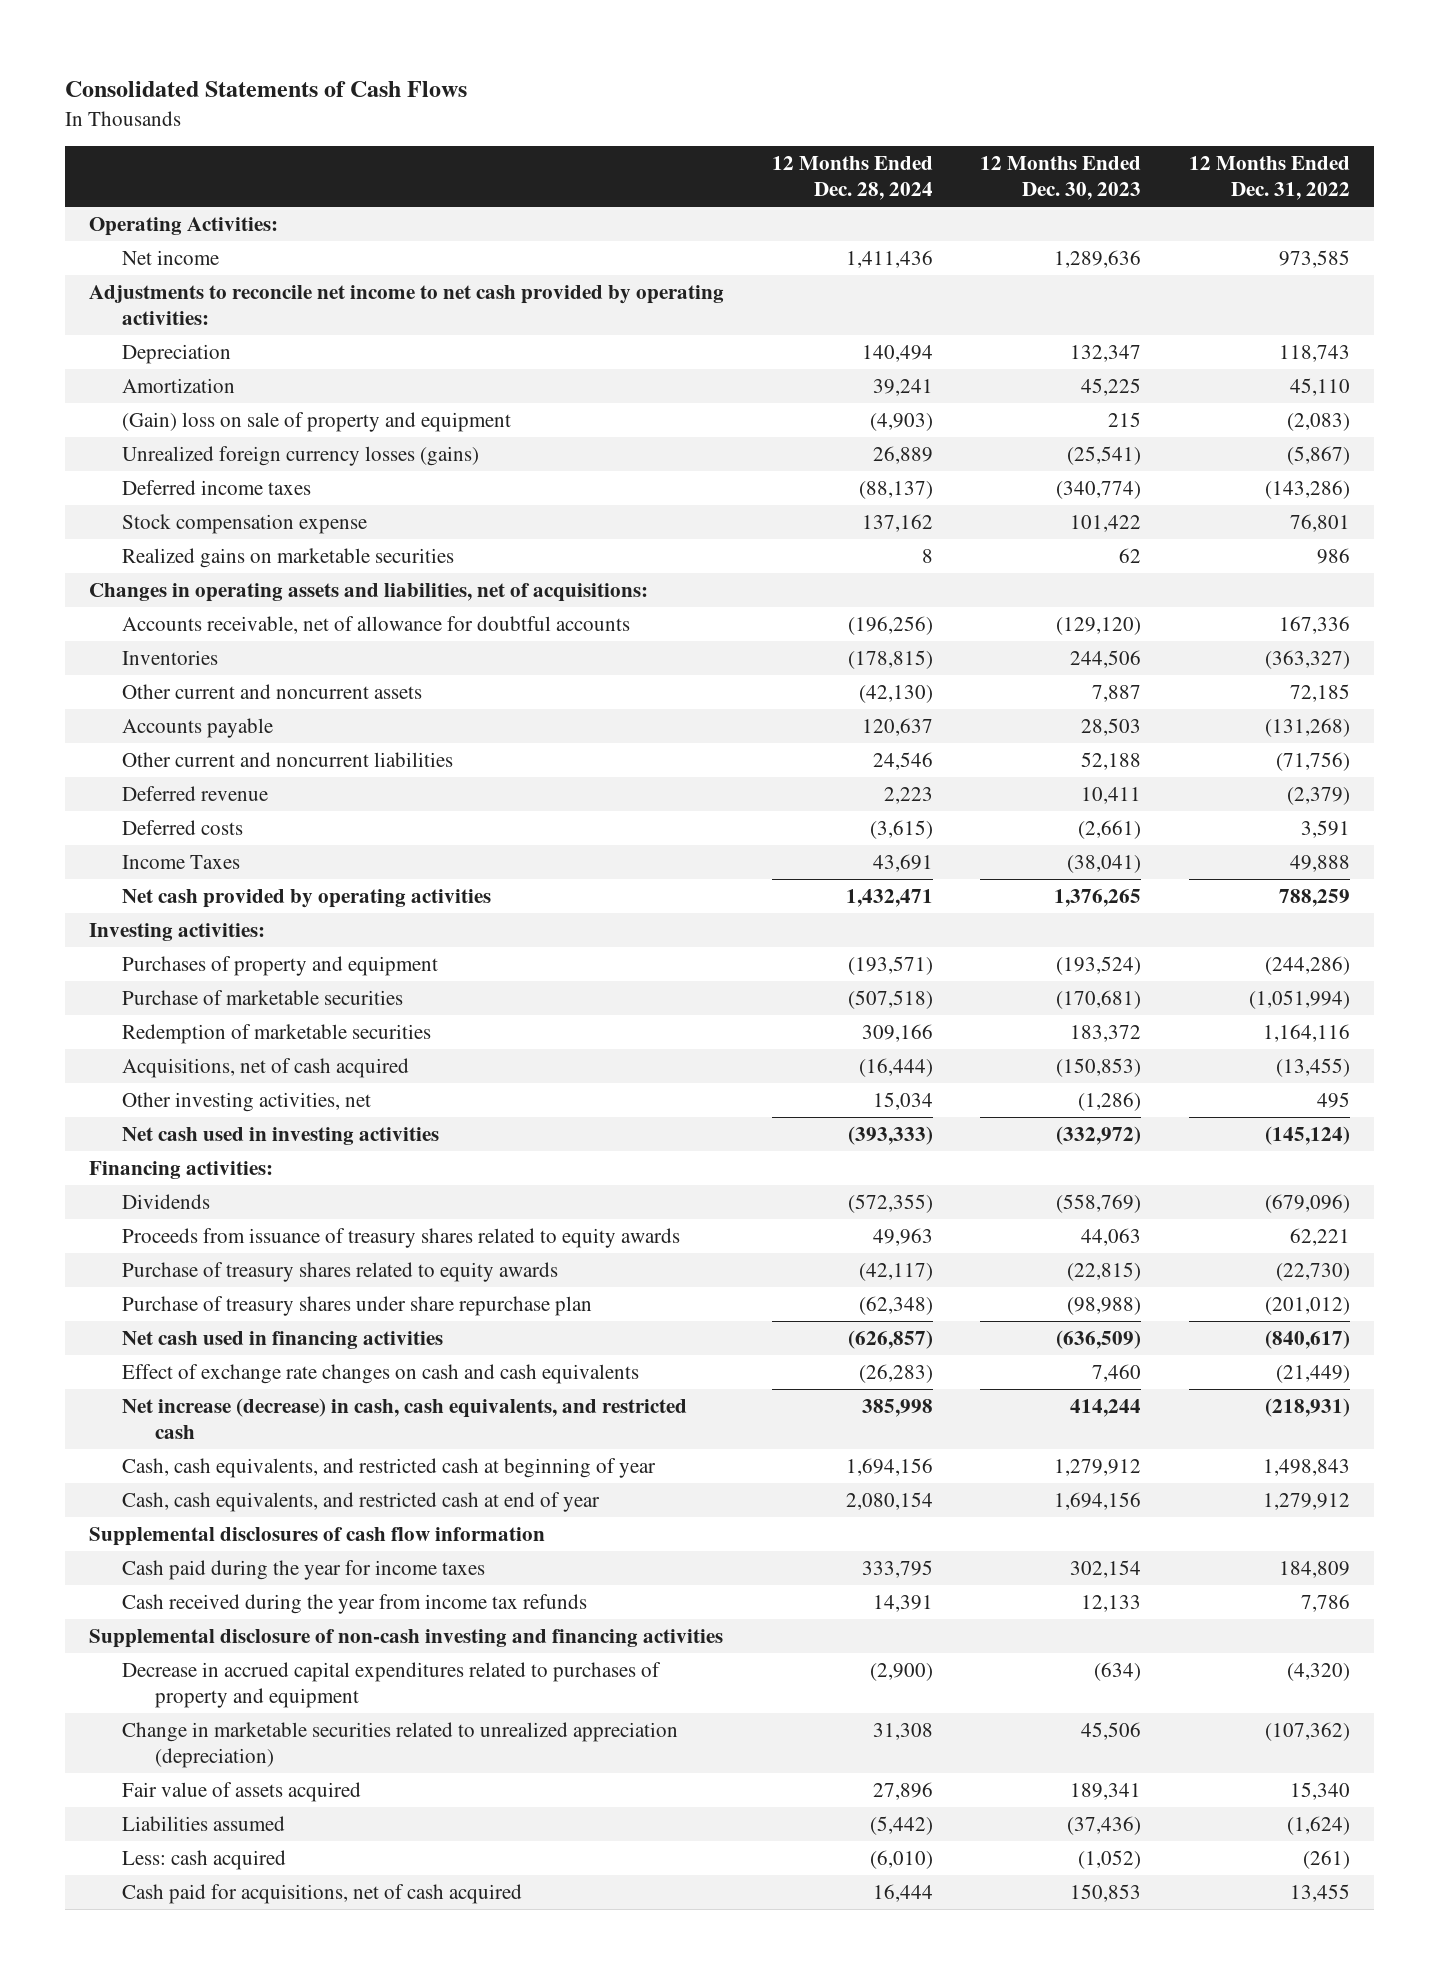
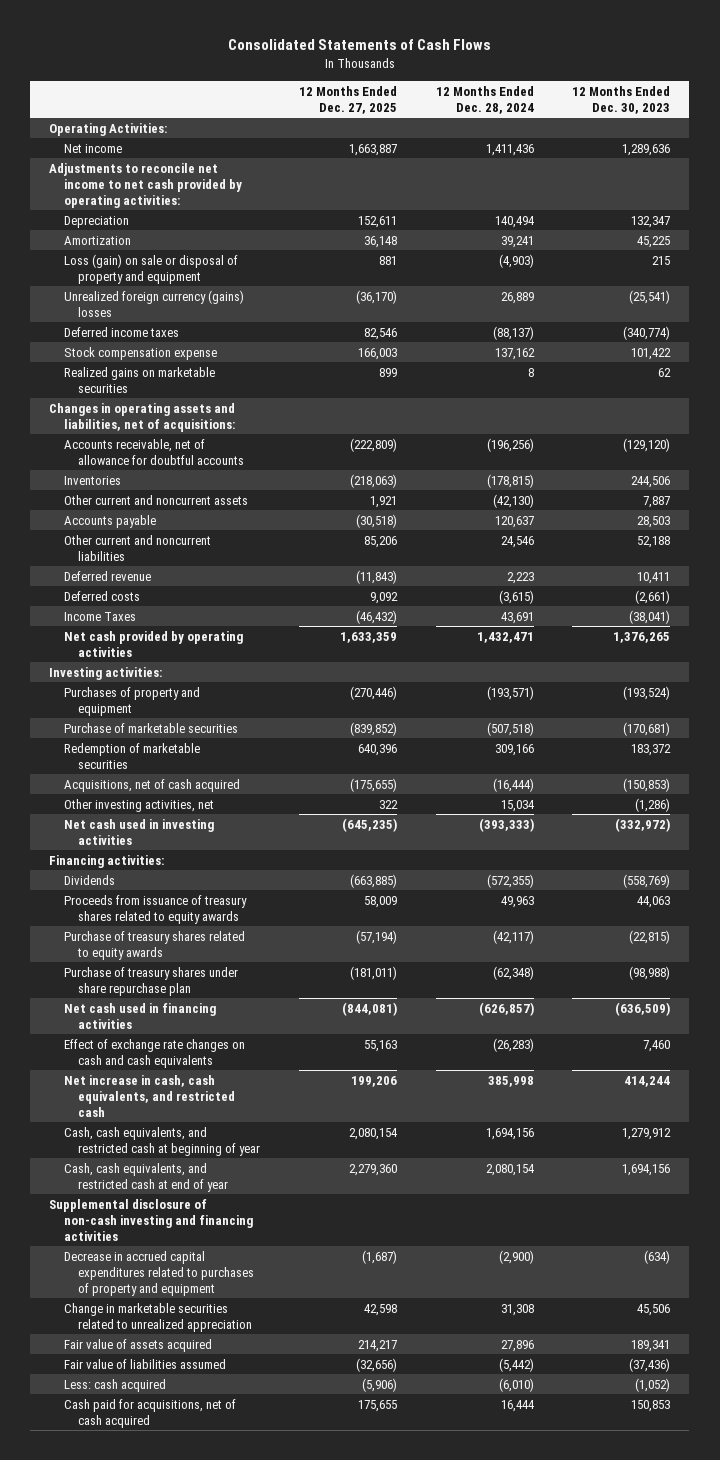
[1189,156,1351,201] 12 Months Ended Dec. 31, 2022 -> none
none -> [299,85,398,114] 12 Months Ended Dec. 27, 2025
[121,411,511,432] (Gain) loss on sale of property and equipment -> [63,253,238,284] Loss (gain) on sale or disposal of property and equipment
[121,445,479,466] Unrealized foreign currency losses (gains) -> [63,289,244,317] Unrealized foreign currency (gains) losses
[121,1397,687,1439] Net increase (decrease) in cash, cash equivalents, and restricted cash -> [63,1074,236,1117] Net increase in cash, cash equivalents, and restricted cash
[88,1526,545,1546] Supplemental disclosures of cash flow information -> none
[121,1559,485,1580] Cash paid during the year for income taxes -> none
[121,1593,587,1614] Cash received during the year from income tax refunds -> none
[121,1721,678,1768] Change in marketable securities related to unrealized appreciation (depreciation) -> [63,1302,253,1332] Change in marketable securities related to unrealized appreciation
[121,1815,285,1831] Liabilities assumed -> [63,1358,226,1369] Fair value of liabilities assumed

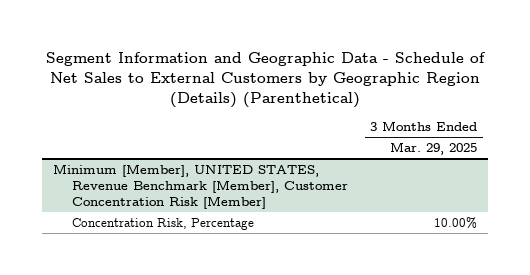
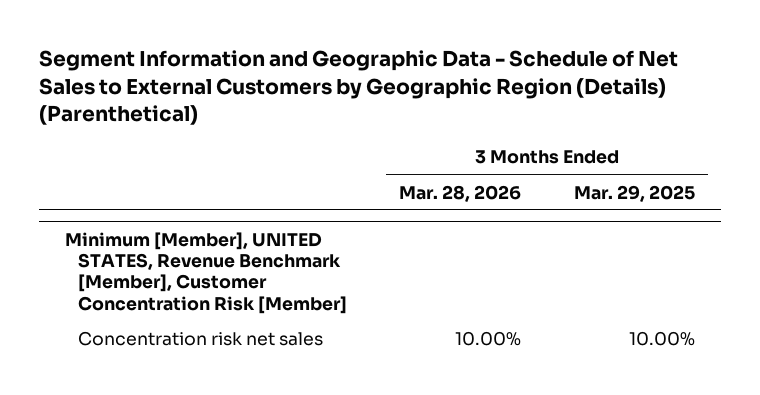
none -> [399,184,522,202] Mar. 28, 2026
[72,218,255,231] Concentration Risk, Percentage -> [78,331,324,347] Concentration risk net sales

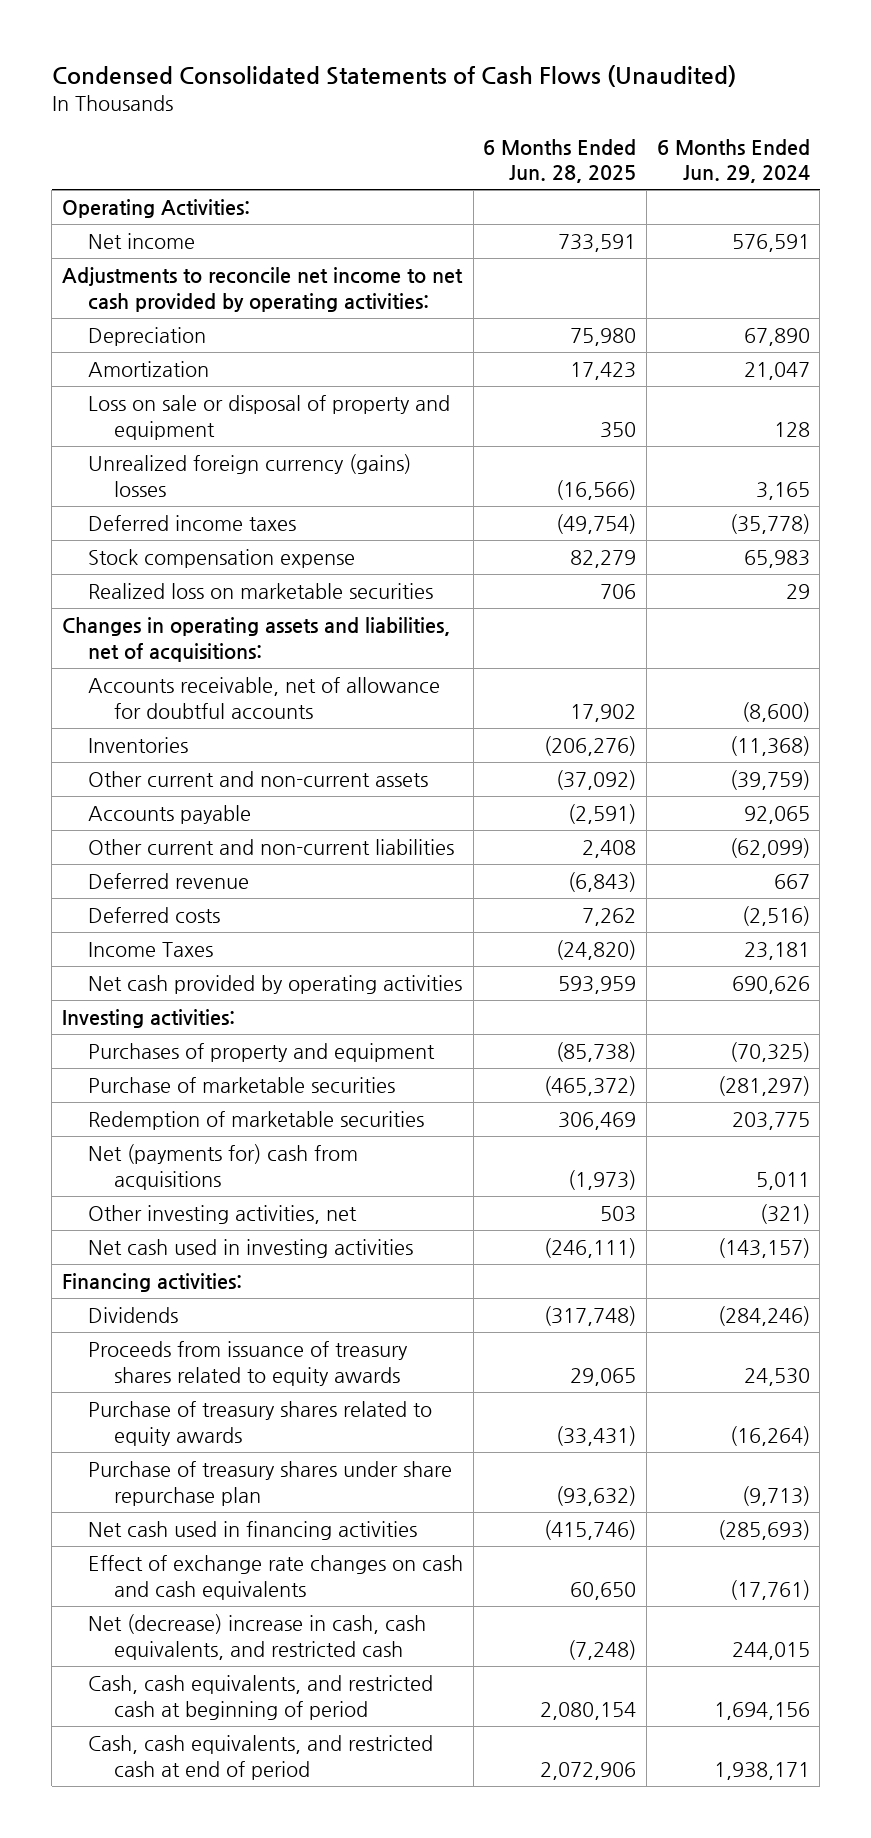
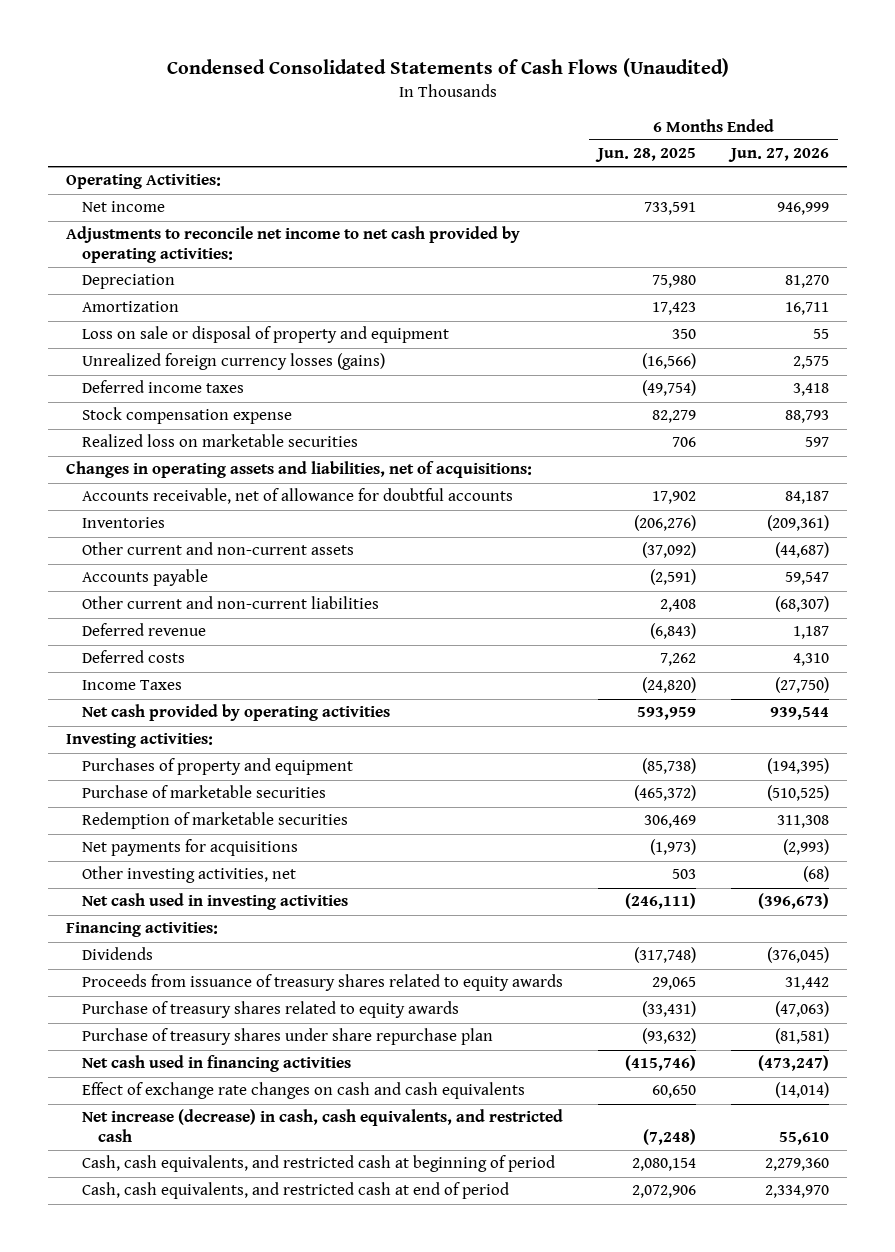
[656,138,810,184] 6 Months Ended Jun. 29, 2024 -> none
none -> [728,148,830,163] Jun. 27, 2026
[88,454,412,497] Unrealized foreign currency (gains) losses -> [81,353,385,371] Unrealized foreign currency losses (gains)
[88,1144,359,1190] Net (payments for) cash from acquisitions -> [81,839,298,857] Net payments for acquisitions
[88,1614,427,1660] Net (decrease) increase in cash, cash equivalents, and restricted cash -> [81,1109,563,1143] Net increase (decrease) in cash, cash equivalents, and restricted cash

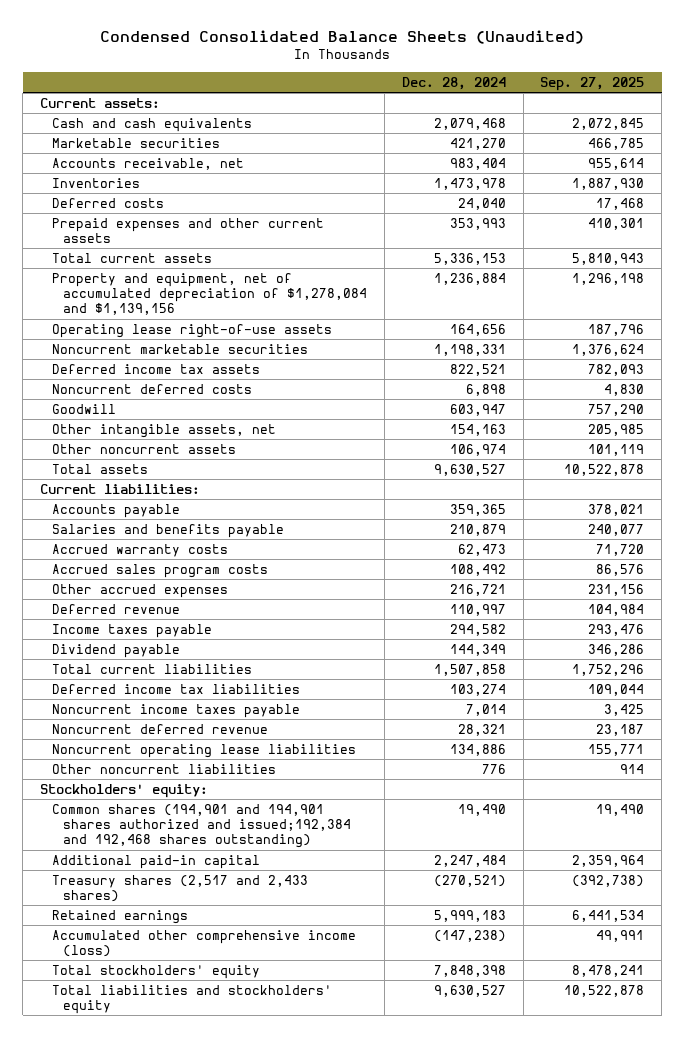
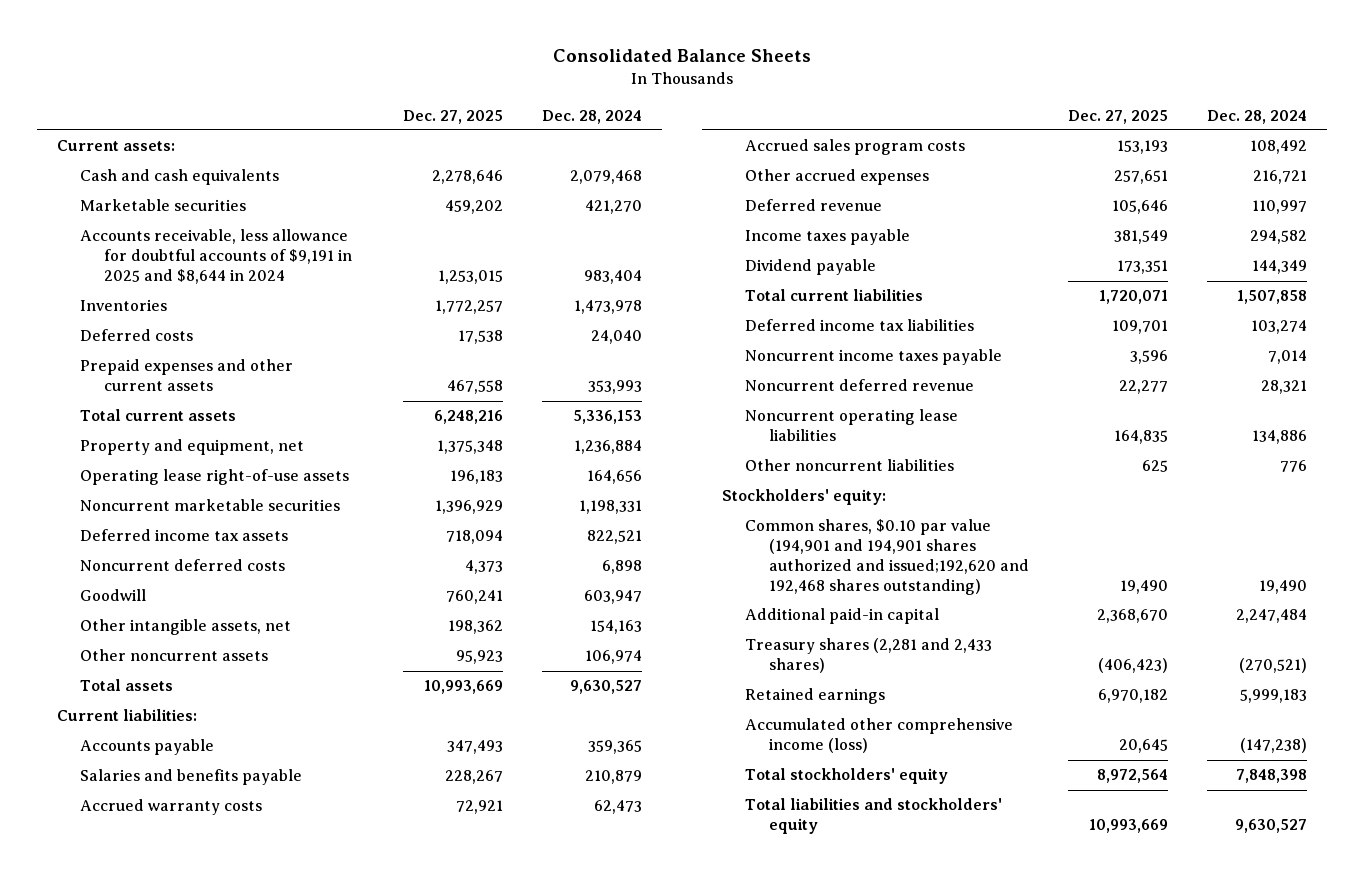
[100,30,585,45] Condensed Consolidated Balance Sheets (Unaudited) -> [553,49,812,63] Consolidated Balance Sheets
[540,76,645,91] Sep. 27, 2025 -> none
none -> [402,109,503,124] Dec. 27, 2025
[51,157,244,170] Accounts receivable, net -> [80,229,352,285] Accounts receivable, less allowance for doubtful accounts of $9,191 in 2025 and $8,644 in 2024
[51,272,368,316] Property and equipment, net of accumulated depreciation of $1,278,084 and $1,139,156 -> [80,439,305,456] Property and equipment, net
[51,803,352,849] Common shares (194,901 and 194,901 shares authorized and issued;192,384 and 192,468 shares outstanding) -> [745,519,1029,596] Common shares, $0.10 par value (194,901 and 194,901 shares authorized and issued;192,620 and 192,468 shares outstanding)
[51,874,308,903] Treasury shares (2,517 and 2,433 shares) -> [745,638,993,674] Treasury shares (2,281 and 2,433 shares)

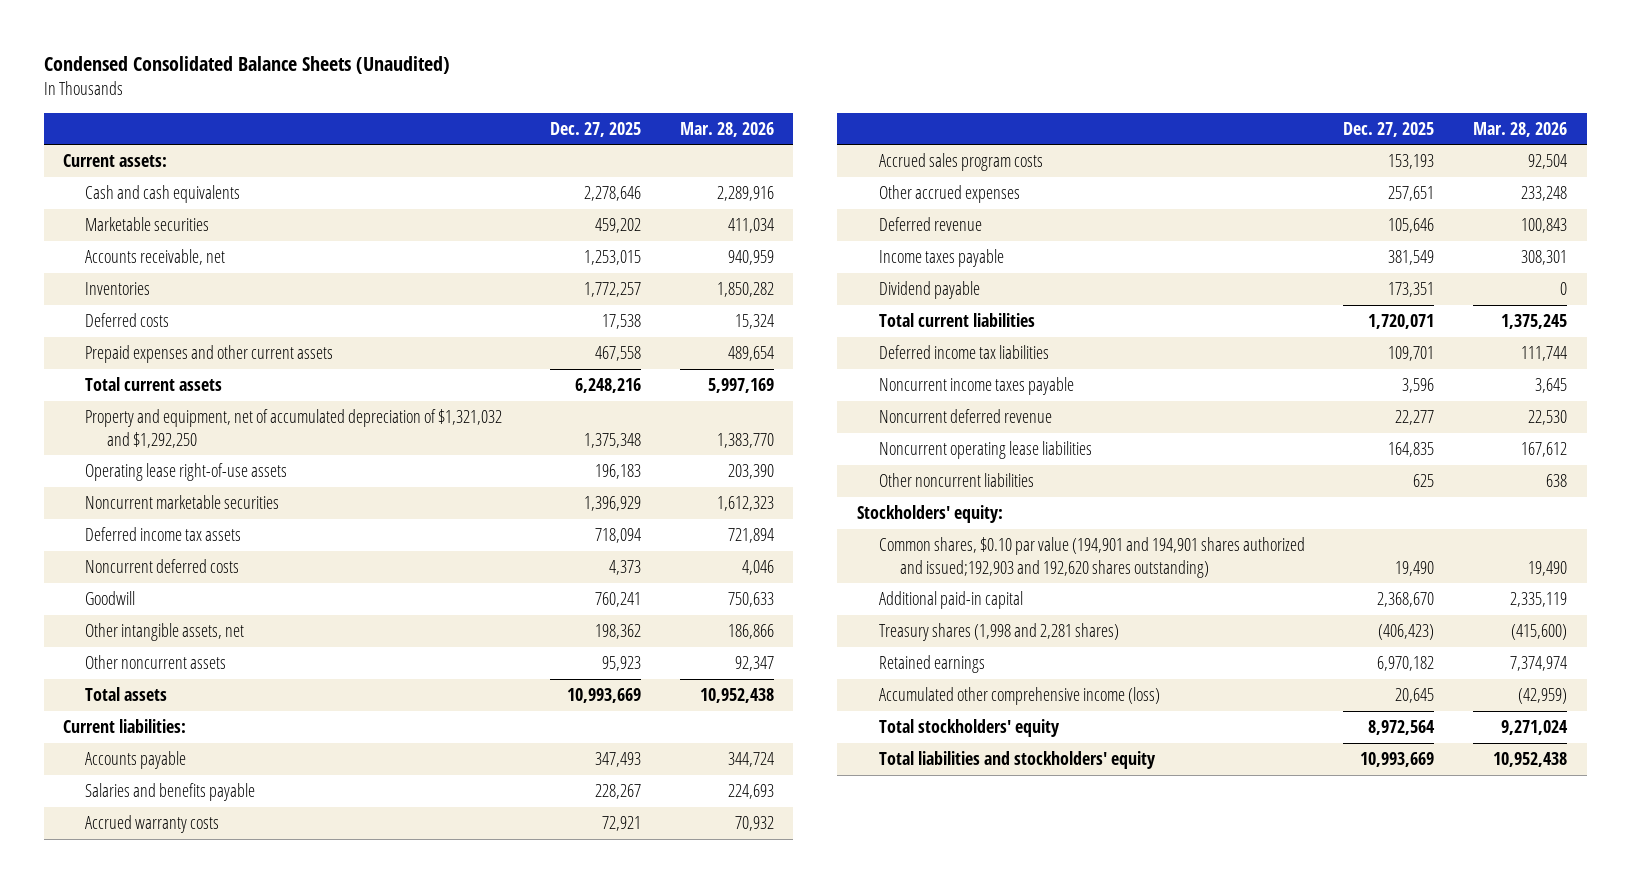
[553,49,812,63] Consolidated Balance Sheets -> [44,56,451,75] Condensed Consolidated Balance Sheets (Unaudited)
[542,109,643,124] Dec. 28, 2024 -> none
none -> [679,121,774,137] Mar. 28, 2026
[80,229,352,285] Accounts receivable, less allowance for doubtful accounts of $9,191 in 2025 and $8,644 in 2024 -> [85,249,226,266] Accounts receivable, net
[80,439,305,456] Property and equipment, net -> [85,409,503,448] Property and equipment, net of accumulated depreciation of $1,321,032 and $1,292,250
[745,519,1029,596] Common shares, $0.10 par value (194,901 and 194,901 shares authorized and issued;192,620 and 192,468 shares outstanding) -> [878,537,1305,578] Common shares, $0.10 par value (194,901 and 194,901 shares authorized and issued;192,903 and 192,620 shares outstanding)
[745,638,993,674] Treasury shares (2,281 and 2,433 shares) -> [878,623,1119,642] Treasury shares (1,998 and 2,281 shares)

